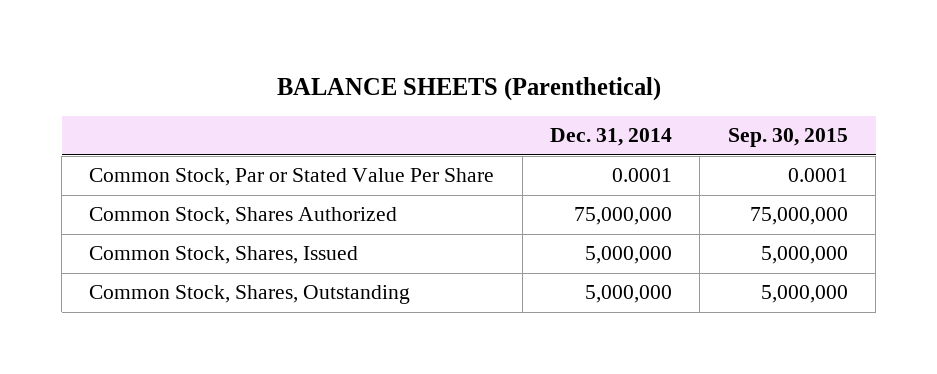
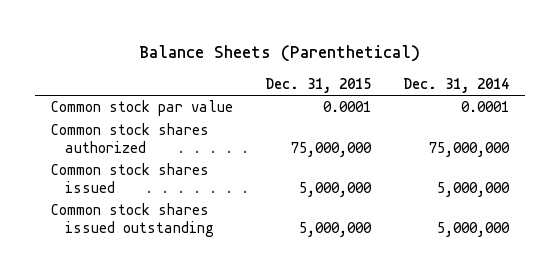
[276,76,661,101] BALANCE SHEETS (Parenthetical) -> [139,45,421,63] Balance Sheets (Parenthetical)
[727,128,848,148] Sep. 30, 2015 -> none
none -> [265,78,372,94] Dec. 31, 2015
[89,168,495,187] Common Stock, Par or Stated Value Per Share -> [51,100,234,117] Common stock par value
[89,207,398,226] Common Stock, Shares Authorized -> [51,123,210,154] Common stock shares authorized
[89,246,359,265] Common Stock, Shares, Issued -> [51,163,210,194] Common stock shares issued
[89,285,411,305] Common Stock, Shares, Outstanding -> [51,203,214,238] Common stock shares issued outstanding

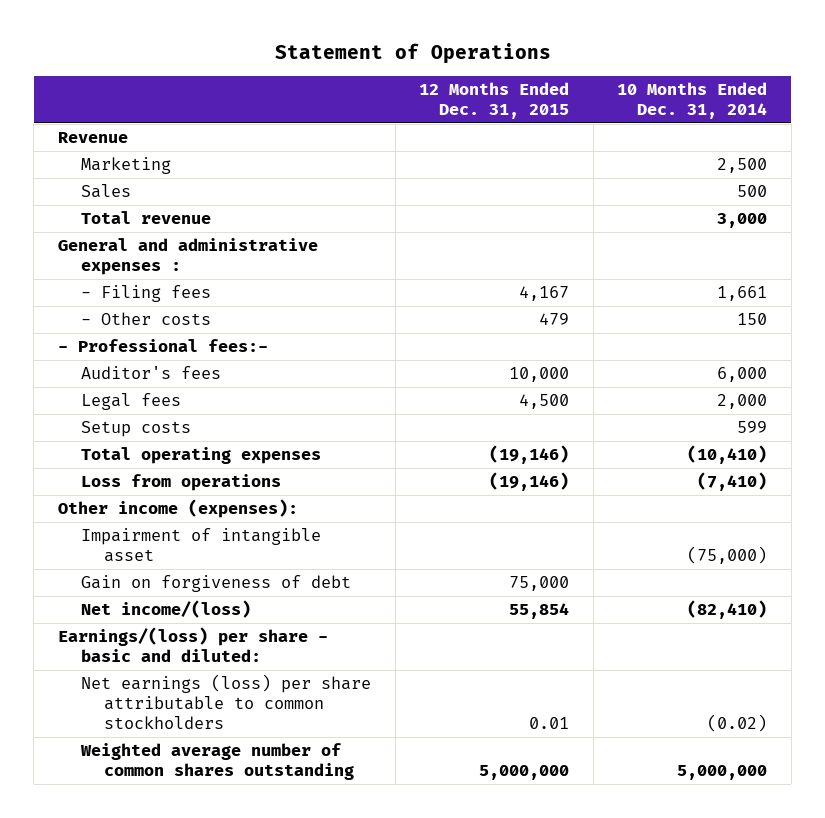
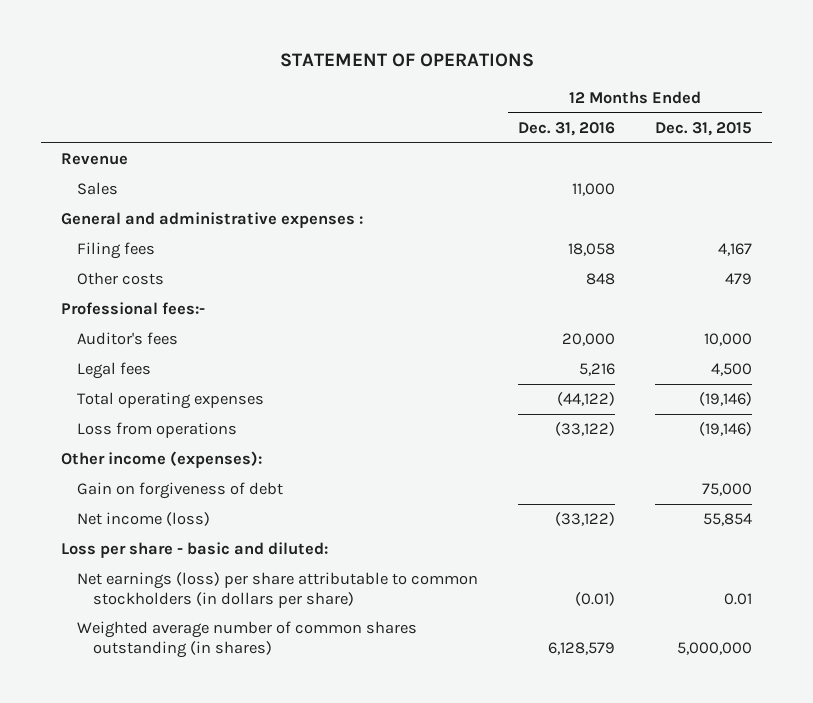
[274,43,551,65] Statement of Operations -> [279,53,534,68] STATEMENT OF OPERATIONS
[617,82,768,119] 10 Months Ended Dec. 31, 2014 -> none
none -> [518,121,616,136] Dec. 31, 2016
[81,157,172,175] Marketing -> none
[81,211,212,225] Total revenue -> none
[81,285,212,303] - Filing fees -> [77,242,156,260] Filing fees
[81,312,212,326] - Other costs -> [77,272,165,286] Other costs
[57,339,268,353] - Professional fees:- -> [61,302,206,316] Professional fees:-
[81,421,192,438] Setup costs -> none
[81,528,322,563] Impairment of intangible asset -> none
[81,600,252,619] Net income/(loss) -> [77,512,211,527] Net income (loss)
[57,627,328,663] Earnings/(loss) per share - basic and diluted: -> [61,542,329,559] Loss per share - basic and diluted:
[81,674,372,729] Net earnings (loss) per share attributable to common stockholders -> [77,572,479,608] Net earnings (loss) per share attributable to common stockholders (in dollars per share)
[80,743,355,781] Weighted average number of common shares outstanding -> [77,621,418,658] Weighted average number of common shares outstanding (in shares)

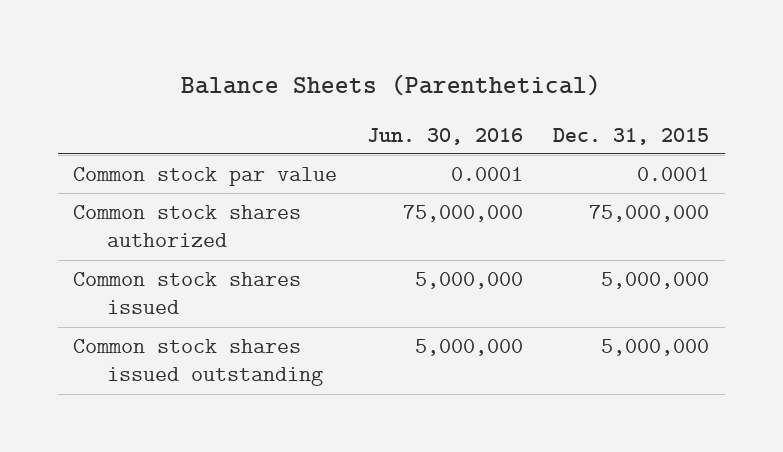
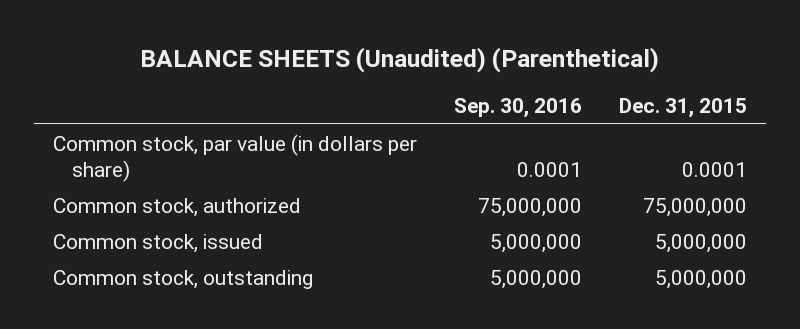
[181,73,602,96] Balance Sheets (Parenthetical) -> [139,46,659,73] BALANCE SHEETS (Unaudited) (Parenthetical)
[367,127,524,145] Jun. 30, 2016 -> none
none -> [453,98,582,119] Sep. 30, 2016
[73,167,338,187] Common stock par value -> [52,133,417,182] Common stock, par value (in dollars per share)
[73,205,302,248] Common stock shares authorized -> [52,197,301,217] Common stock, authorized
[73,272,302,315] Common stock shares issued -> [52,233,263,253] Common stock, issued
[73,339,323,387] Common stock shares issued outstanding -> [52,269,313,289] Common stock, outstanding

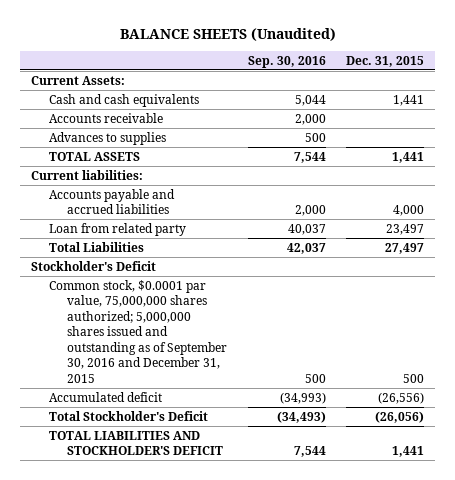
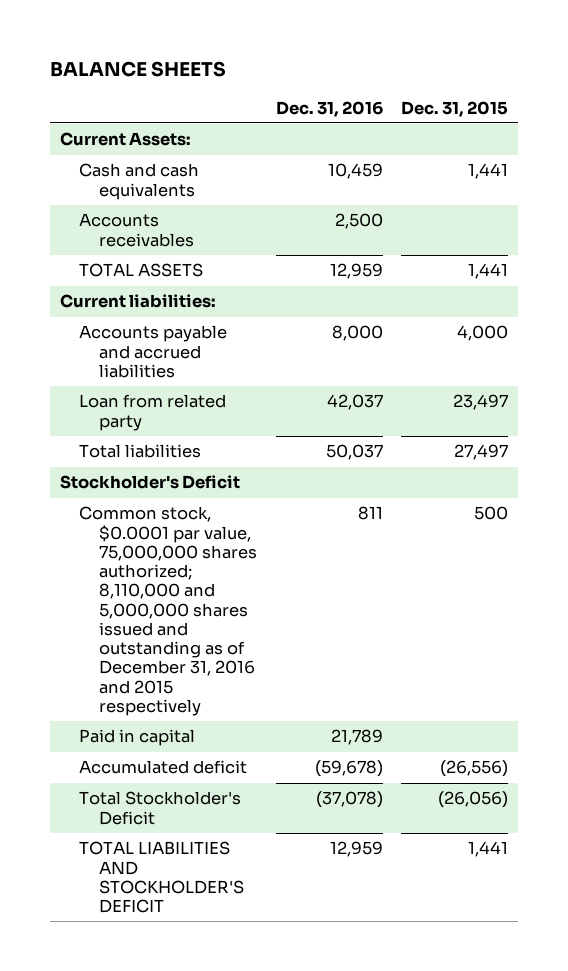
[119,28,336,42] BALANCE SHEETS (Unaudited) -> [50,60,227,77] BALANCE SHEETS
[247,56,326,69] Sep. 30, 2016 -> none
none -> [275,100,383,117] Dec. 31, 2016
[48,131,166,145] Advances to supplies -> none
[48,112,163,123] Accounts receivable -> [79,213,195,247] Accounts receivables
[48,241,144,252] Total Liabilities -> [79,444,202,459] Total liabilities
[48,279,228,383] Common stock, $0.0001 par value, 75,000,000 shares authorized; 5,000,000 shares issued and outstanding as of September 30, 2016 and December 31, 2015 -> [79,506,258,716] Common stock, $0.0001 par value, 75,000,000 shares authorized; 8,110,000 and 5,000,000 shares issued and outstanding as of December 31, 2016 and 2015 respectively
none -> [79,729,196,747] Paid in capital

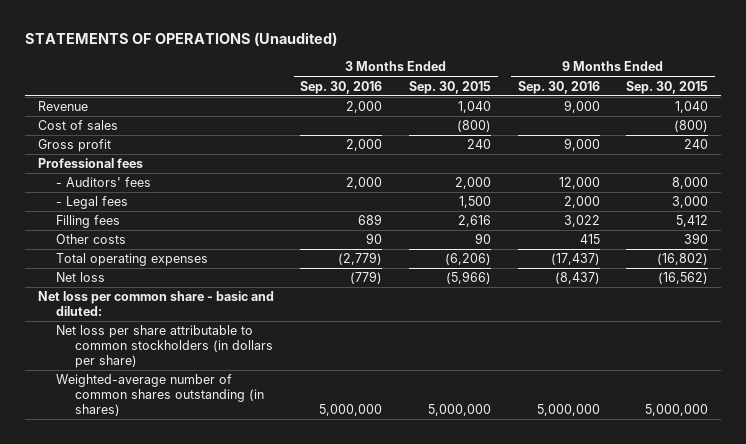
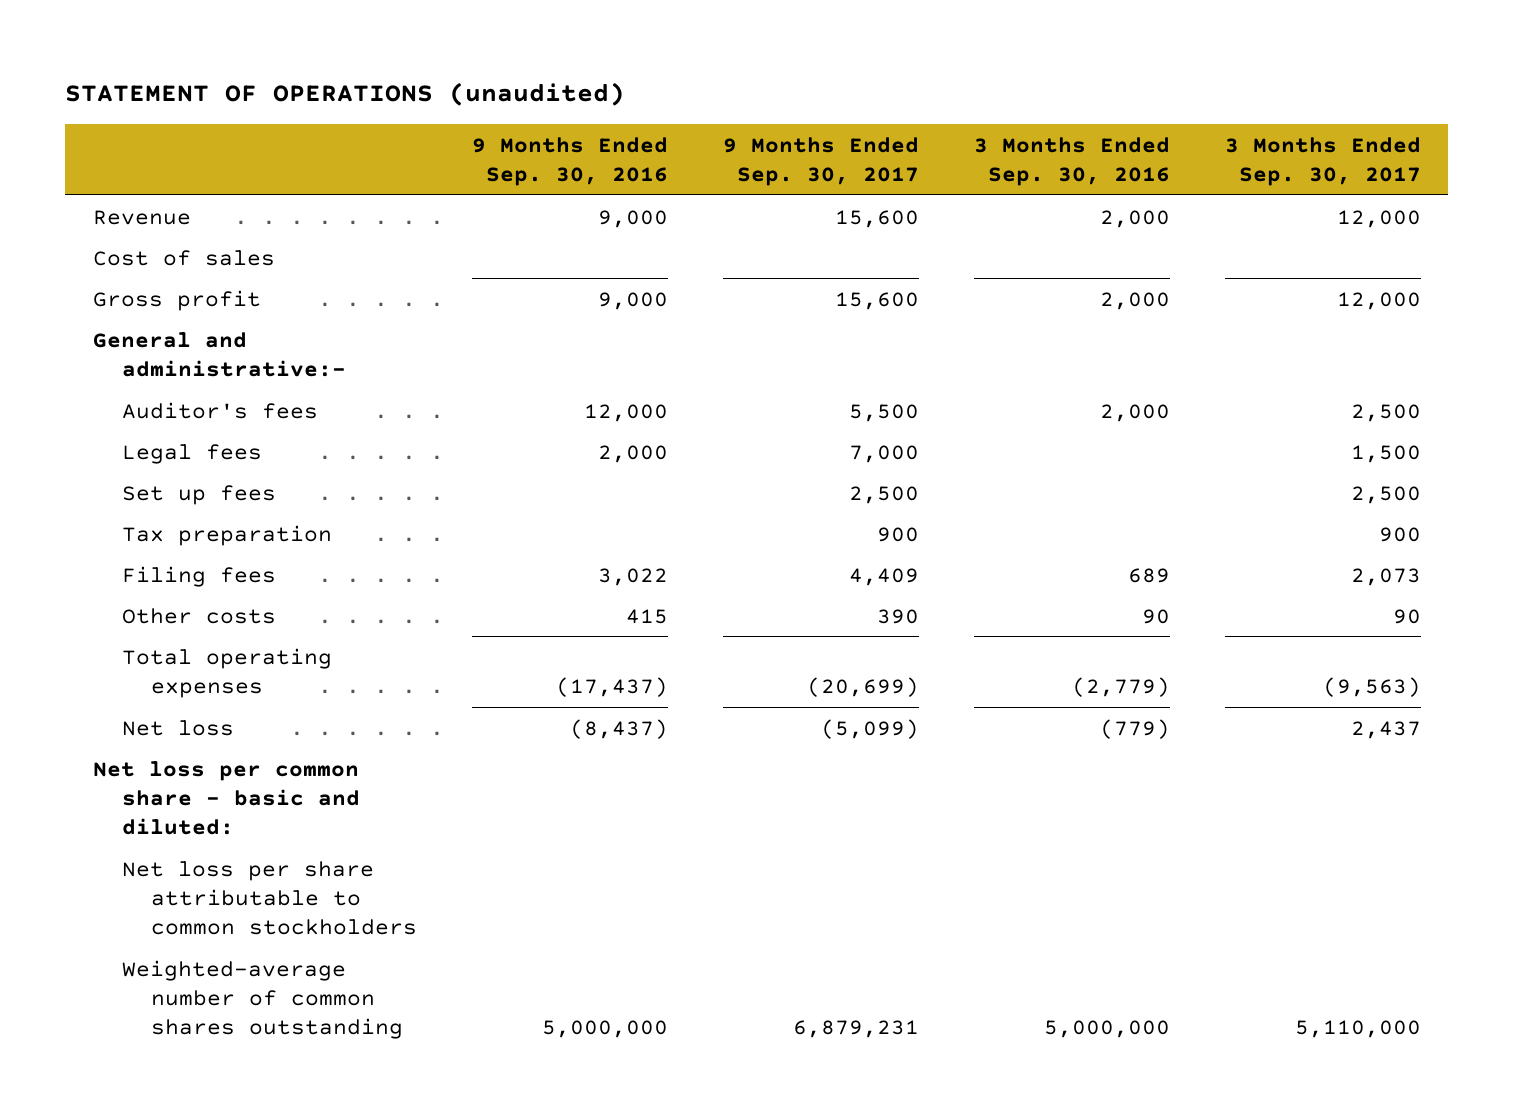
[24,32,337,47] STATEMENTS OF OPERATIONS (Unaudited) -> [65,82,626,107] STATEMENT OF OPERATIONS (unaudited)
[409,80,492,94] Sep. 30, 2015 -> none
[626,80,709,94] Sep. 30, 2015 -> none
none -> [722,136,919,186] 9 Months Ended Sep. 30, 2017
none -> [1224,136,1421,186] 3 Months Ended Sep. 30, 2017
[37,158,143,169] Professional fees -> none
none -> [92,331,346,377] General and administrative:-
[56,177,152,188] - Auditors' fees -> [121,401,318,419] Auditor's fees
[56,196,129,210] - Legal fees -> [121,443,262,464] Legal fees
none -> [121,484,276,505] Set up fees
none -> [121,524,332,546] Tax preparation
[56,215,121,229] Filling fees -> [121,565,276,587] Filing fees
[56,325,274,368] Net loss per share attributable to common stockholders (in dollars per share) -> [121,860,417,935] Net loss per share attributable to common stockholders
[56,374,265,416] Weighted-average number of common shares outstanding (in shares) -> [121,959,403,1039] Weighted-average number of common shares outstanding

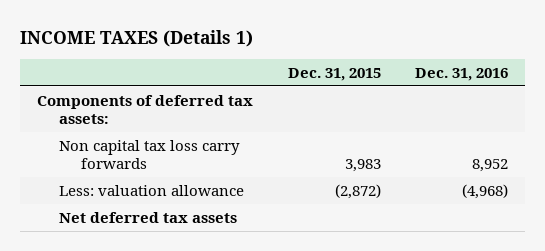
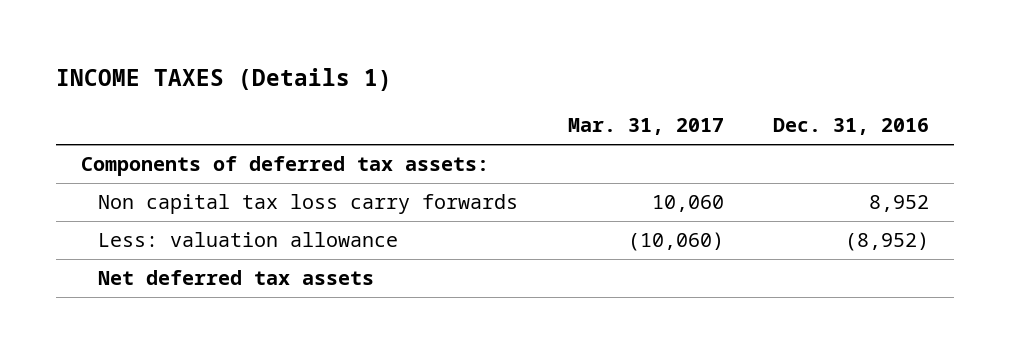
[287,67,381,81] Dec. 31, 2015 -> none
none -> [567,118,724,136] Mar. 31, 2017
[461,183,508,199] (4,968) -> [845,232,930,252] (8,952)

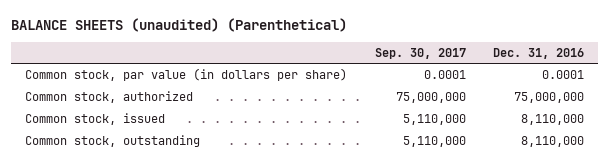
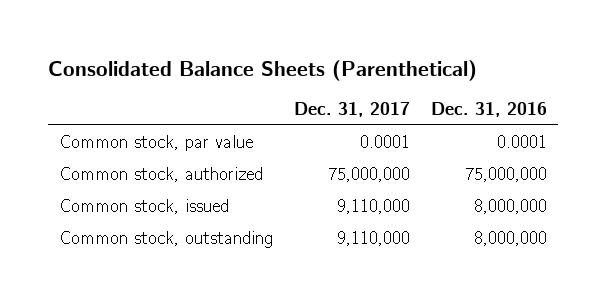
[11,17,348,32] BALANCE SHEETS (unaudited) (Parenthetical) -> [48,59,478,81] Consolidated Balance Sheets (Parenthetical)
[374,47,466,59] Sep. 30, 2017 -> none
none -> [294,102,411,118] Dec. 31, 2017
[25,68,348,82] Common stock, par value (in dollars per share) -> [58,134,253,151] Common stock, par value
[521,114,585,126] 8,110,000 -> [474,198,548,214] 8,000,000
[521,136,585,148] 8,110,000 -> [474,230,548,246] 8,000,000

